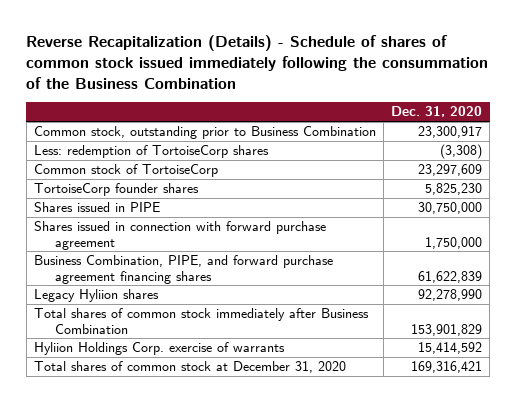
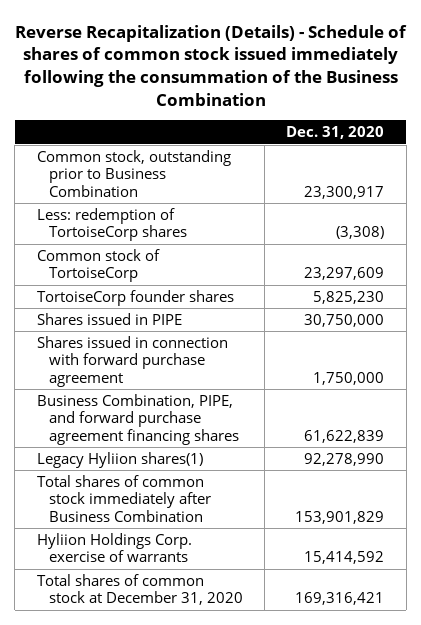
[33,289,159,303] Legacy Hyliion shares -> [36,451,203,468] Legacy Hyliion shares(1)

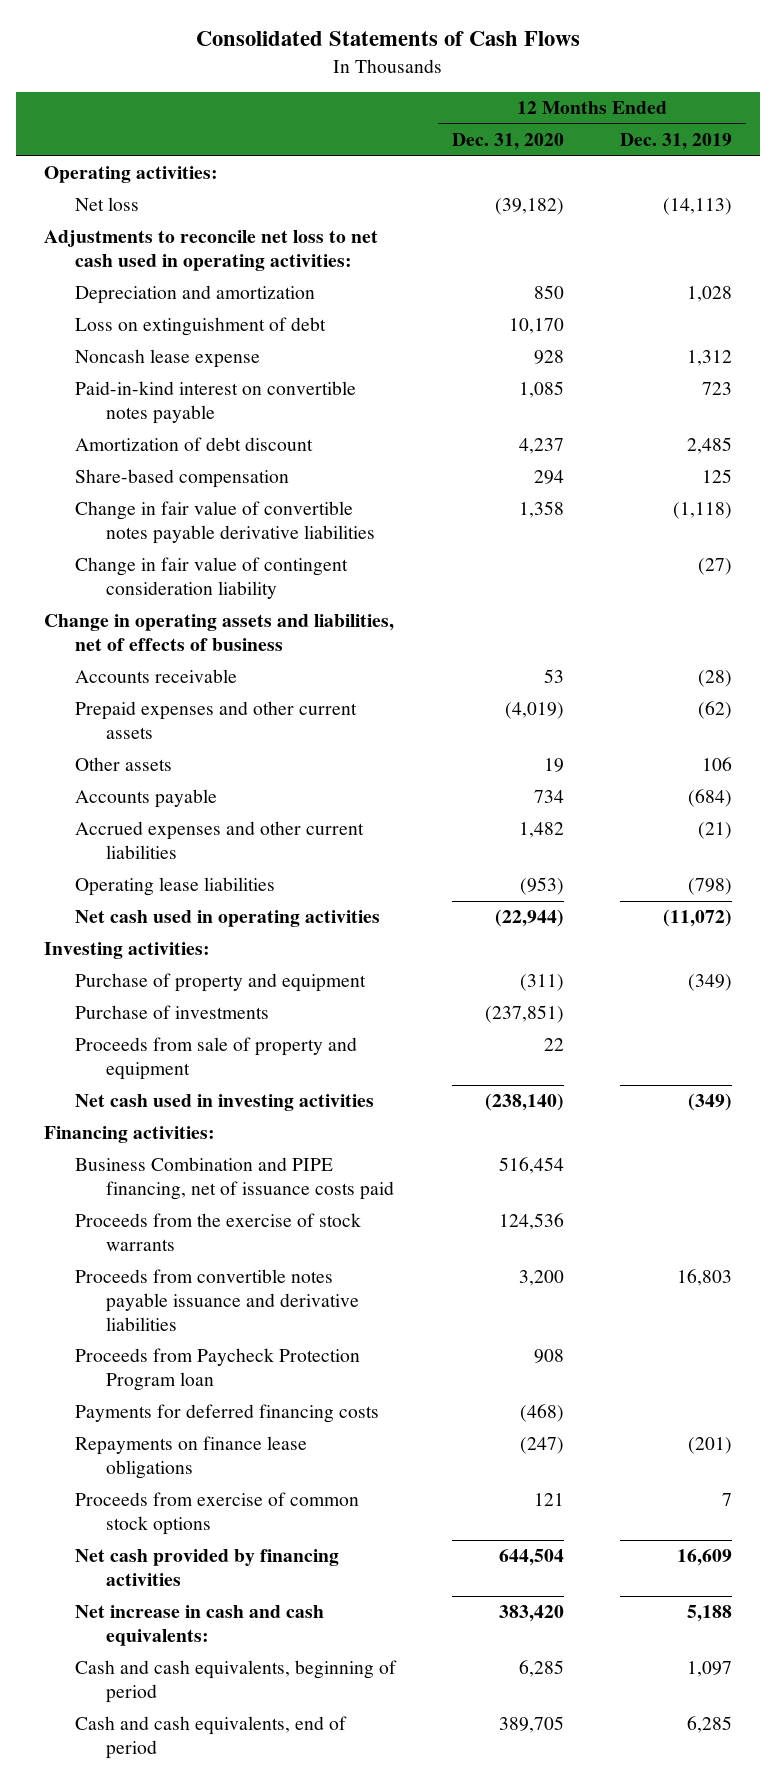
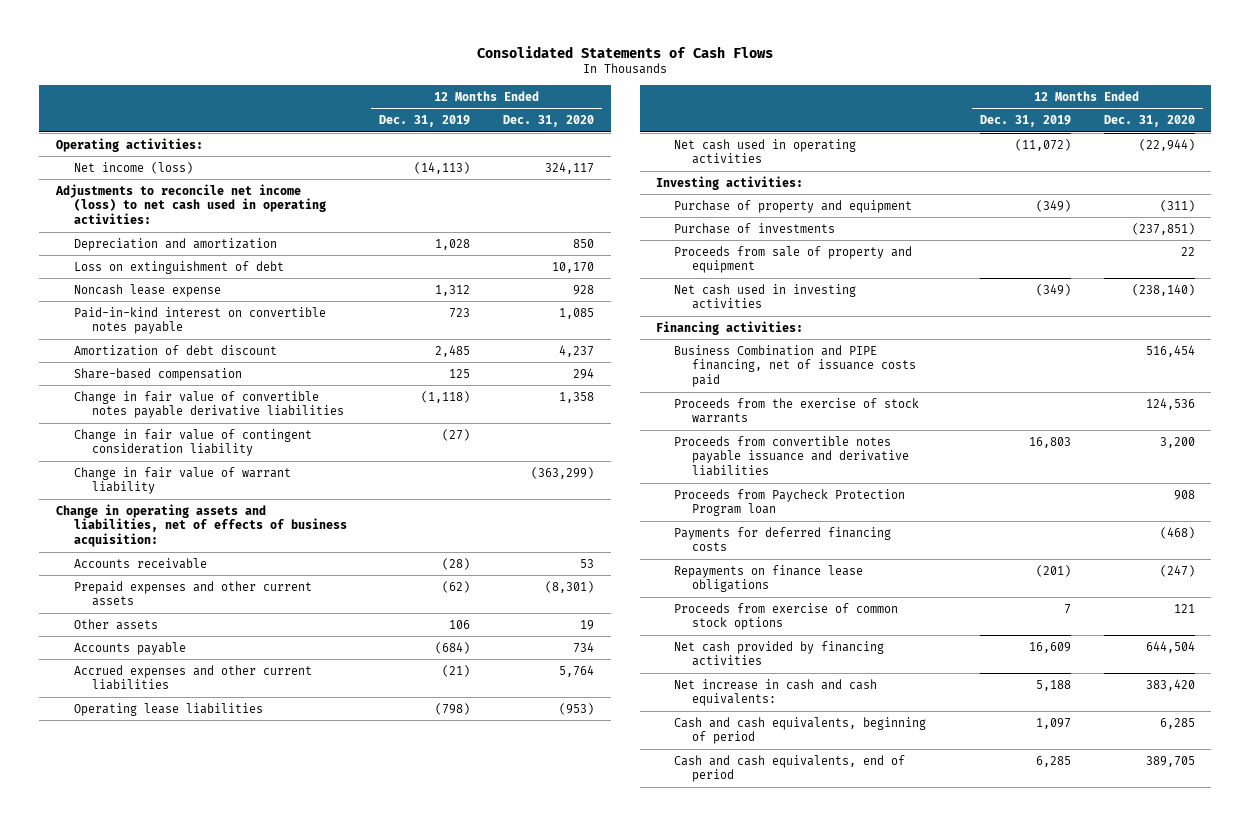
[74,197,139,212] Net loss -> [73,161,193,174] Net income (loss)
[494,198,564,216] (39,182) -> [545,161,595,174] 324,117
[43,230,378,272] Adjustments to reconcile net loss to net cash used in operating activities: -> [54,183,326,224] Adjustments to reconcile net income (loss) to net cash used in operating activities:
none -> [73,466,291,495] Change in fair value of warrant liability
[43,614,394,652] Change in operating assets and liabilities, net of effects of business -> [55,503,347,547] Change in operating assets and liabilities, net of effects of business acquisition:
[504,702,564,720] (4,019) -> [545,580,595,593] (8,301)
[518,822,564,839] 1,482 -> [559,664,595,677] 5,764

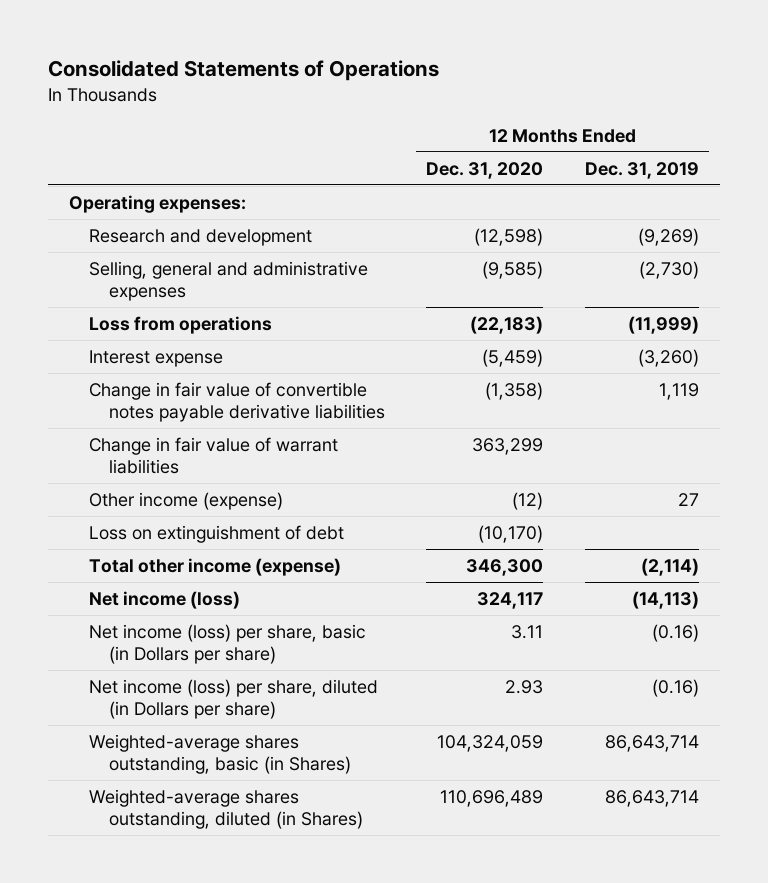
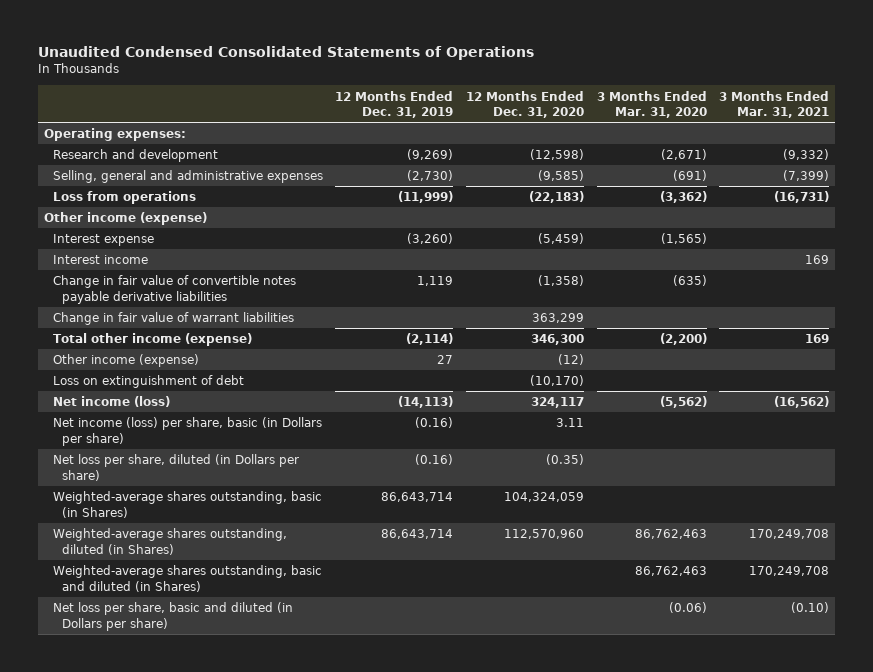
[48,60,440,82] Consolidated Statements of Operations -> [37,45,534,60] Unaudited Condensed Consolidated Statements of Operations
none -> [596,90,707,119] 3 Months Ended Mar. 31, 2020
none -> [719,90,830,119] 3 Months Ended Mar. 31, 2021
none -> [44,212,208,226] Other income (expense)
none -> [52,255,148,265] Interest income
[88,557,341,576] Total other income (expense) -> [52,333,252,347] Total other income (expense)
[88,678,378,719] Net income (loss) per share, diluted (in Dollars per share) -> [52,454,299,481] Net loss per share, diluted (in Dollars per share)
[505,679,544,694] 2.93 -> [546,454,585,466] (0.35)
[440,789,544,807] 110,696,489 -> [504,529,585,540] 112,570,960
none -> [52,565,322,592] Weighted-average shares outstanding, basic and diluted (in Shares)
none -> [52,602,293,631] Net loss per share, basic and diluted (in Dollars per share)

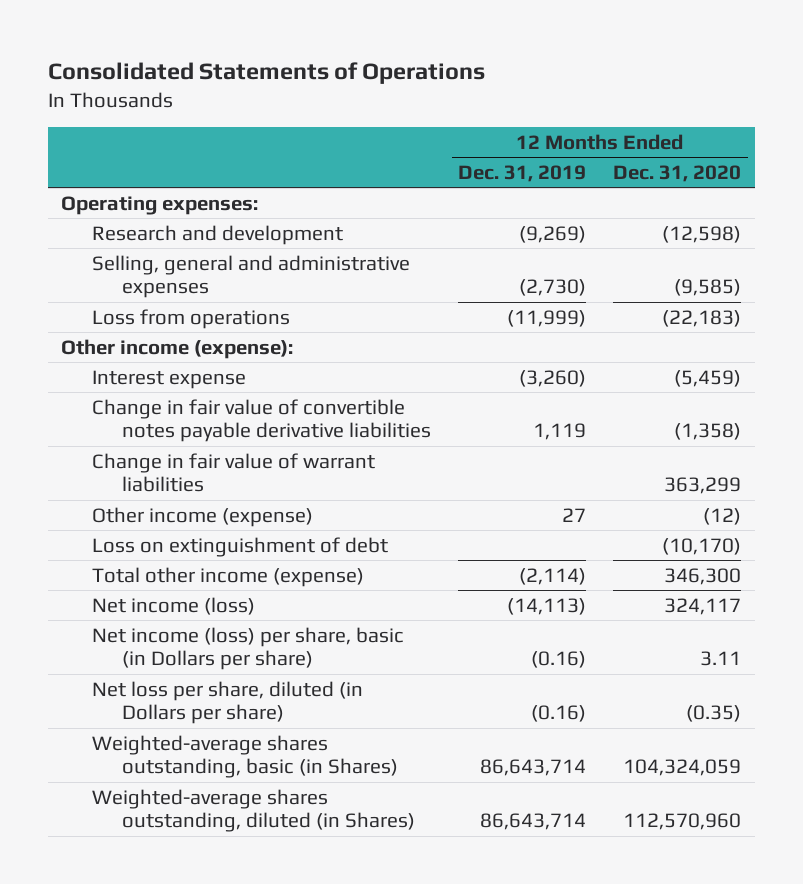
[37,45,534,60] Unaudited Condensed Consolidated Statements of Operations -> [47,62,485,85] Consolidated Statements of Operations
[596,90,707,119] 3 Months Ended Mar. 31, 2020 -> none
[719,90,830,119] 3 Months Ended Mar. 31, 2021 -> none
[44,212,208,226] Other income (expense) -> [61,338,294,359] Other income (expense):
[52,255,148,265] Interest income -> none
[52,333,252,347] Total other income (expense) -> [91,566,364,587] Total other income (expense)
[52,565,322,592] Weighted-average shares outstanding, basic and diluted (in Shares) -> none
[52,602,293,631] Net loss per share, basic and diluted (in Dollars per share) -> none

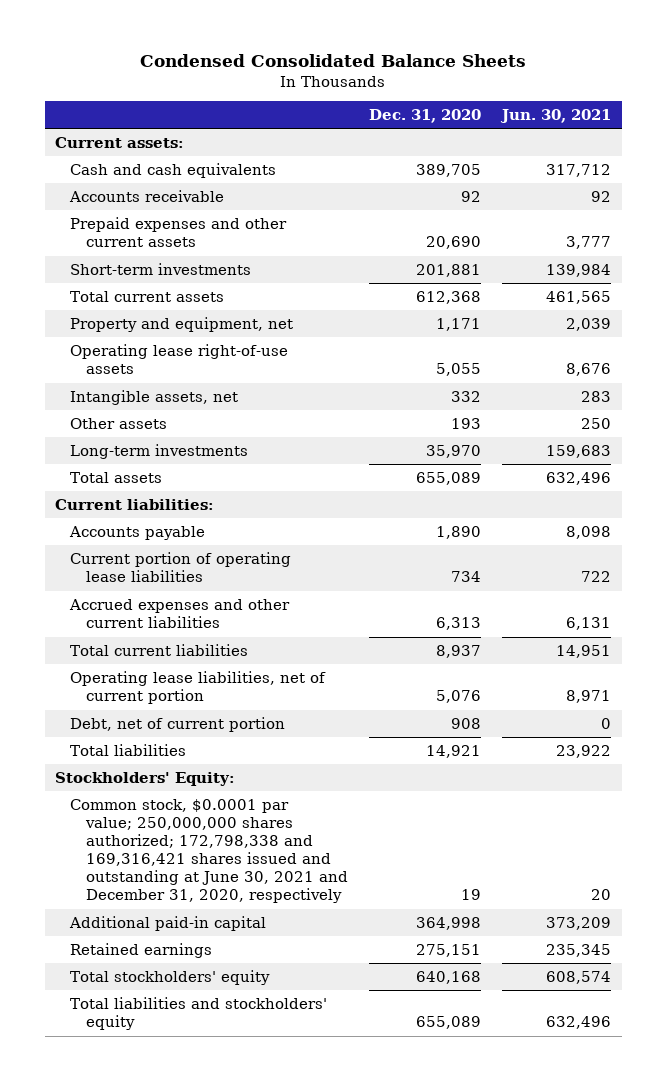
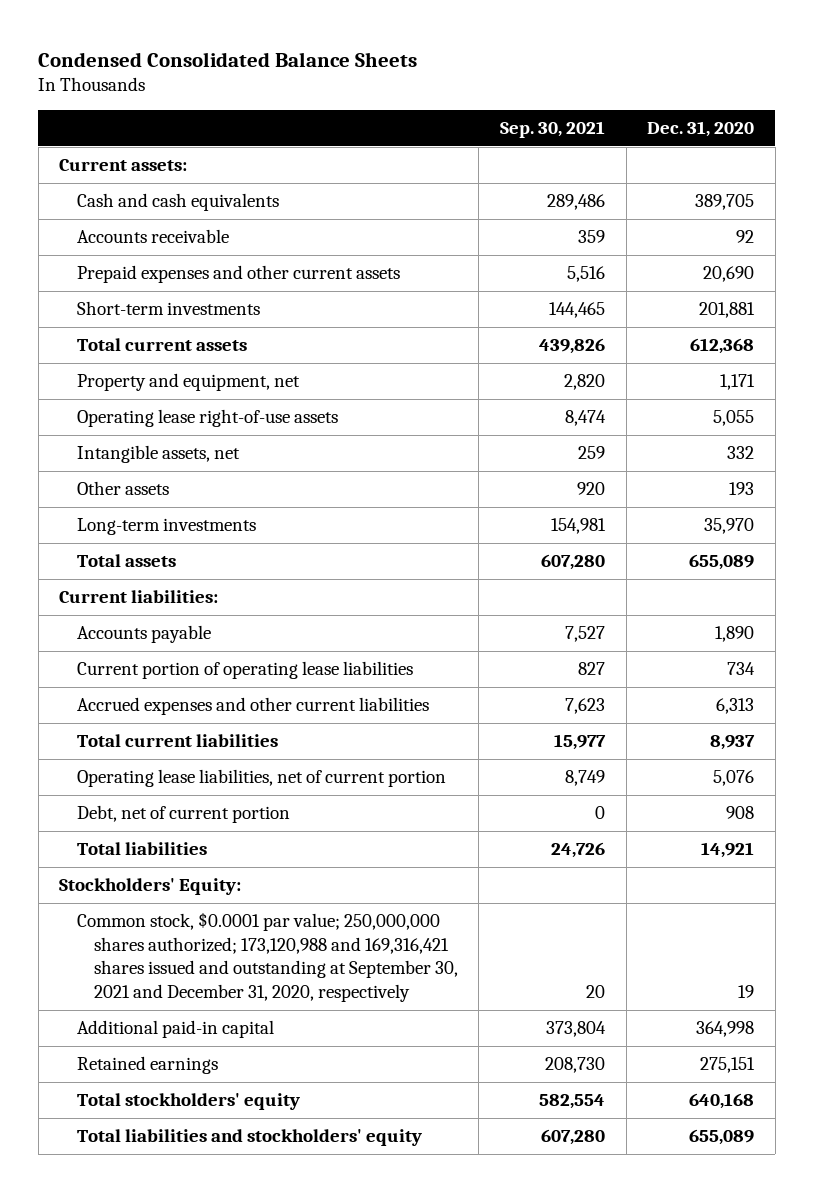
[500,108,612,123] Jun. 30, 2021 -> none
none -> [500,120,606,138] Sep. 30, 2021
[70,799,348,904] Common stock, $0.0001 par value; 250,000,000 shares authorized; 172,798,338 and 169,316,421 shares issued and outstanding at June 30, 2021 and December 31, 2020, respectively -> [76,912,458,1002] Common stock, $0.0001 par value; 250,000,000 shares authorized; 173,120,988 and 169,316,421 shares issued and outstanding at September 30, 2021 and December 31, 2020, respectively

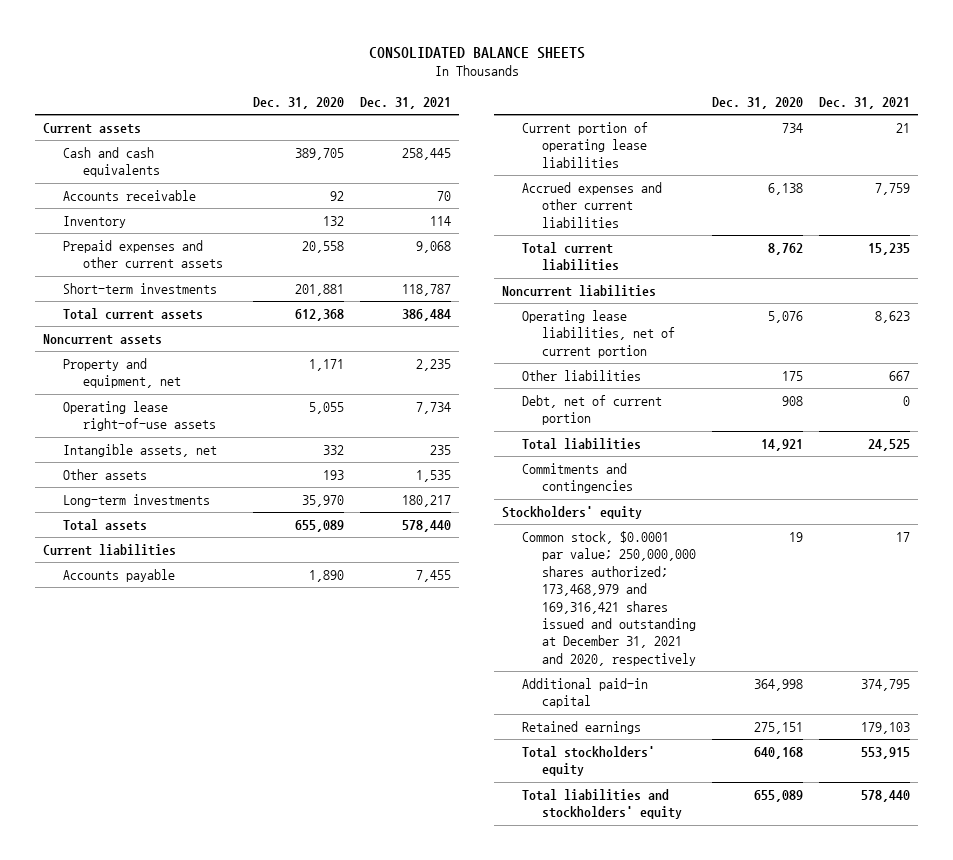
[38,51,418,67] Condensed Consolidated Balance Sheets -> [368,46,585,59] CONSOLIDATED BALANCE SHEETS
[500,120,606,138] Sep. 30, 2021 -> none
none -> [360,97,452,110] Dec. 31, 2021
[59,159,188,172] Current assets: -> [43,123,142,135] Current assets
none -> [63,216,127,229] Inventory
[703,266,755,283] 20,690 -> [302,241,345,254] 20,558
none -> [43,334,163,346] Noncurrent assets
[59,590,219,604] Current liabilities: -> [43,544,177,557] Current liabilities
[716,698,755,715] 6,313 -> [768,183,804,196] 6,138
[710,735,756,751] 8,937 -> [768,243,804,256] 8,762
none -> [501,285,656,298] Noncurrent liabilities
none -> [521,370,641,382] Other liabilities
none -> [521,463,634,494] Commitments and contingencies
[59,878,242,896] Stockholders' Equity: -> [501,506,642,520] Stockholders' equity
[76,912,458,1002] Common stock, $0.0001 par value; 250,000,000 shares authorized; 173,120,988 and 169,316,421 shares issued and outstanding at September 30, 2021 and December 31, 2020, respectively -> [521,531,697,666] Common stock, $0.0001 par value; 250,000,000 shares authorized; 173,468,979 and 169,316,421 shares issued and outstanding at December 31, 2021 and 2020, respectively

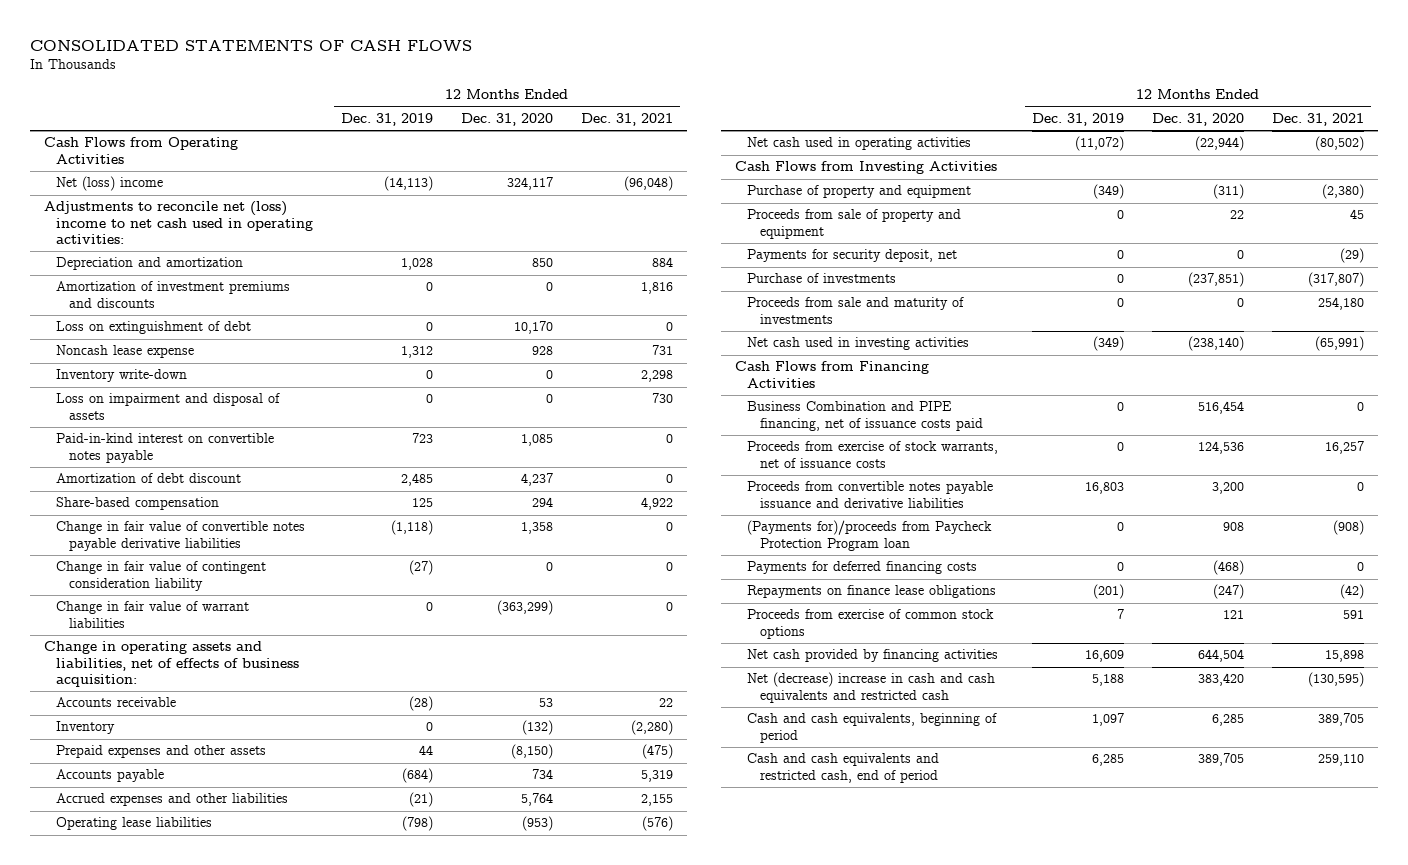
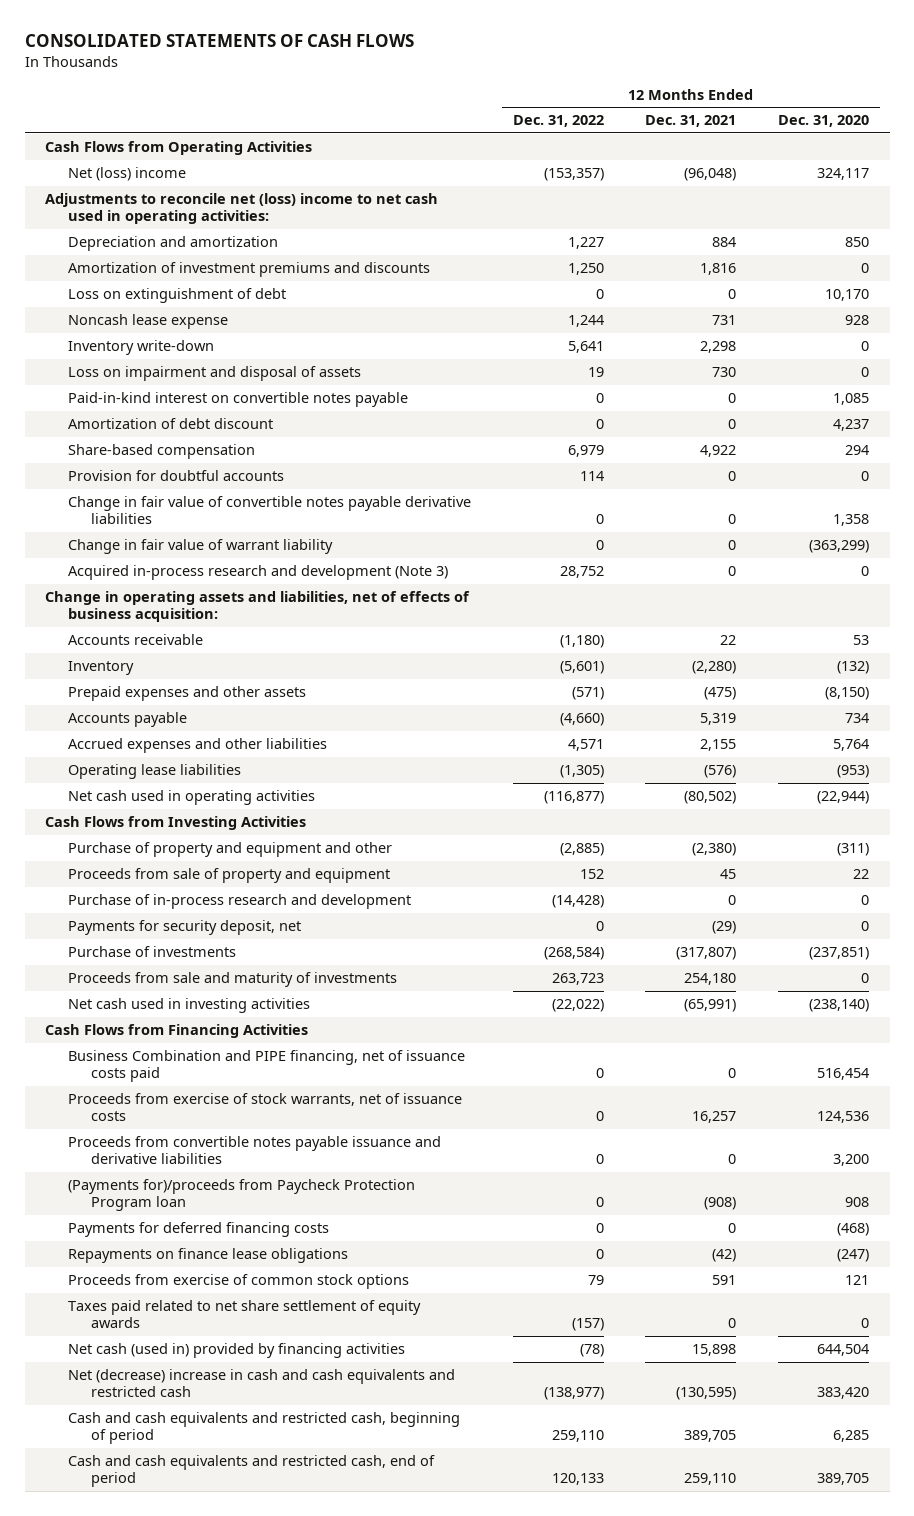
[341,113,434,127] Dec. 31, 2019 -> none
none -> [512,115,604,128] Dec. 31, 2022
none -> [68,470,285,482] Provision for doubtful accounts
[56,561,267,591] Change in fair value of contingent consideration liability -> none
[56,601,250,628] Change in fair value of warrant liabilities -> [68,539,334,555] Change in fair value of warrant liability
none -> [68,565,449,581] Acquired in-process research and development (Note 3)
[747,185,972,199] Purchase of property and equipment -> [68,842,393,858] Purchase of property and equipment and other
none -> [68,894,412,910] Purchase of in-process research and development
none -> [68,1300,422,1329] Taxes paid related to net share settlement of equity awards
[747,649,999,663] Net cash provided by financing activities -> [68,1343,406,1359] Net cash (used in) provided by financing activities
[747,713,998,743] Cash and cash equivalents, beginning of period -> [68,1412,461,1445] Cash and cash equivalents and restricted cash, beginning of period

